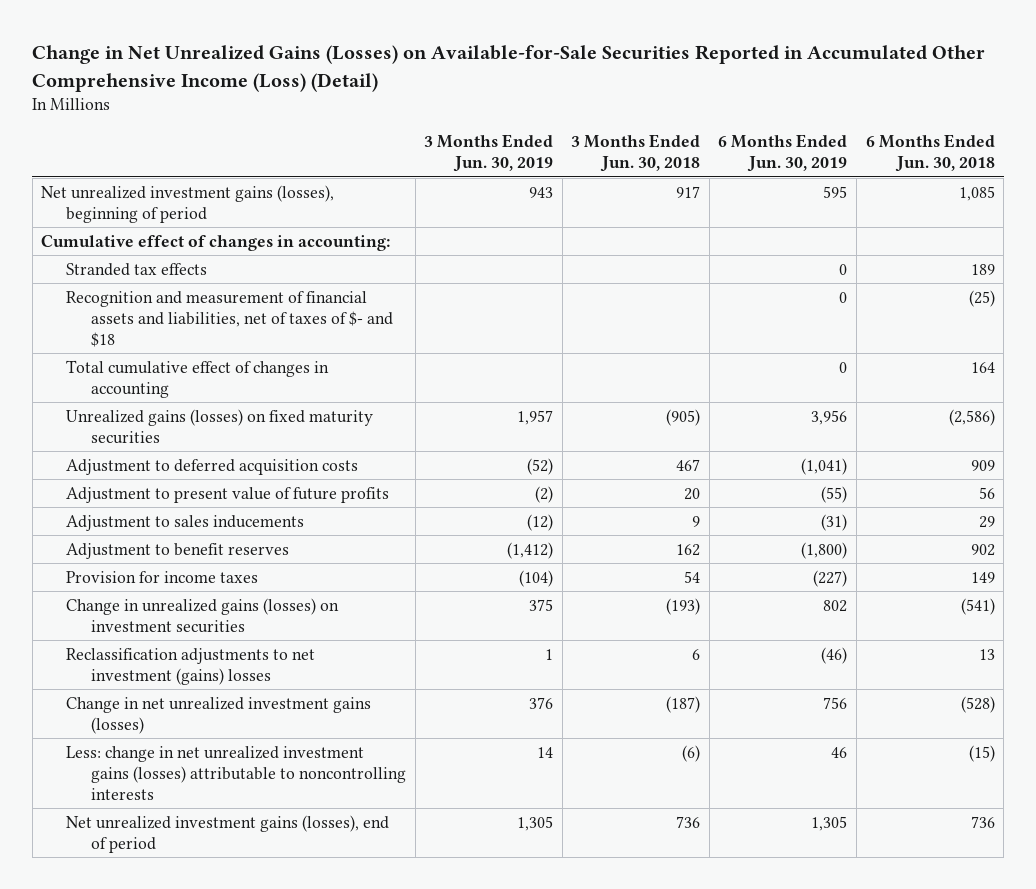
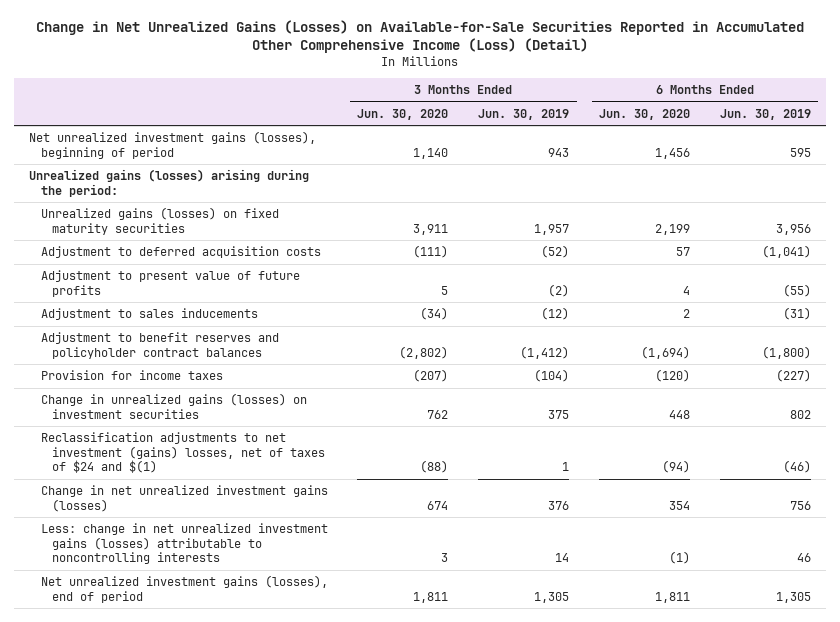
[571,134,701,173] 3 Months Ended Jun. 30, 2018 -> none
[865,134,995,173] 6 Months Ended Jun. 30, 2018 -> none
none -> [357,108,449,120] Jun. 30, 2020
none -> [599,108,691,120] Jun. 30, 2020
[41,234,391,251] Cumulative effect of changes in accounting: -> none
[66,262,208,276] Stranded tax effects -> none
[66,290,393,347] Recognition and measurement of financial assets and liabilities, net of taxes of $- and $18 -> none
[66,359,330,398] Total cumulative effect of changes in accounting -> none
none -> [28,169,309,197] Unrealized gains (losses) arising during the period:
[66,542,290,559] Adjustment to benefit reserves -> [40,332,279,359] Adjustment to benefit reserves and policyholder contract balances
[66,647,316,685] Reclassification adjustments to net investment (gains) losses -> [40,432,326,474] Reclassification adjustments to net investment (gains) losses, net of taxes of $24 and $(1)

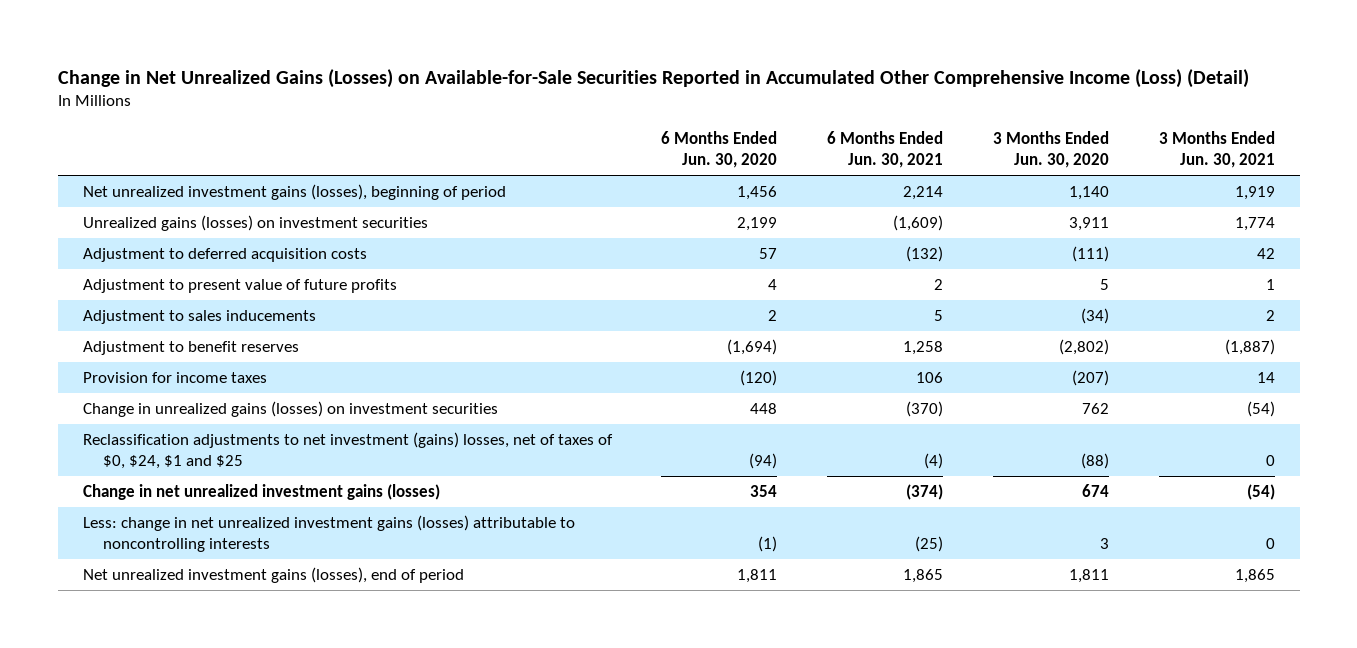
[478,108,570,120] Jun. 30, 2019 -> none
[720,108,812,120] Jun. 30, 2019 -> none
none -> [827,131,944,169] 6 Months Ended Jun. 30, 2021
none -> [1158,131,1275,169] 3 Months Ended Jun. 30, 2021
[28,169,309,197] Unrealized gains (losses) arising during the period: -> none
[40,207,279,235] Unrealized gains (losses) on fixed maturity securities -> [82,215,428,232] Unrealized gains (losses) on investment securities
[40,332,279,359] Adjustment to benefit reserves and policyholder contract balances -> [82,341,299,356] Adjustment to benefit reserves
[40,432,326,474] Reclassification adjustments to net investment (gains) losses, net of taxes of $24 and $(1) -> [82,432,613,469] Reclassification adjustments to net investment (gains) losses, net of taxes of $0, $24, $1 and $25

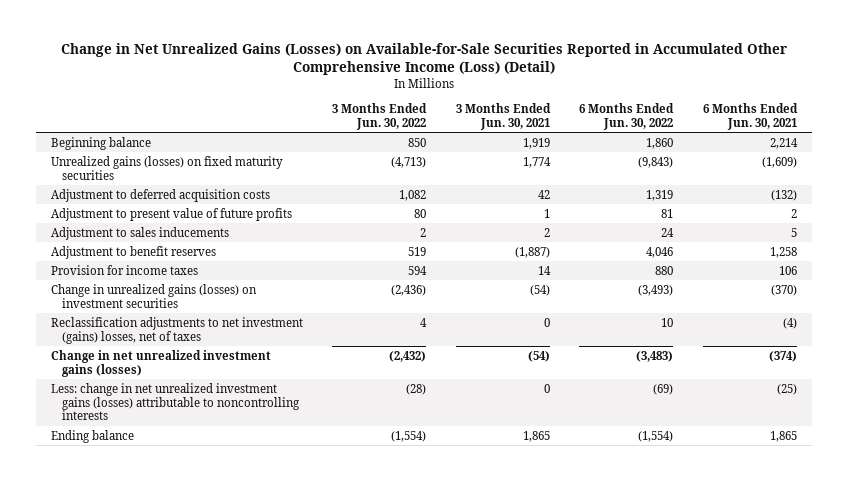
[661,131,778,169] 6 Months Ended Jun. 30, 2020 -> none
[993,131,1110,169] 3 Months Ended Jun. 30, 2020 -> none
none -> [332,103,428,130] 3 Months Ended Jun. 30, 2022
none -> [579,103,675,130] 6 Months Ended Jun. 30, 2022
[82,184,506,201] Net unrealized investment gains (losses), beginning of period -> [50,136,151,150] Beginning balance
[82,215,428,232] Unrealized gains (losses) on investment securities -> [50,155,283,180] Unrealized gains (losses) on fixed maturity securities
[82,432,613,469] Reclassification adjustments to net investment (gains) losses, net of taxes of $0, $24, $1 and $25 -> [50,316,303,344] Reclassification adjustments to net investment (gains) losses, net of taxes
[82,567,464,584] Net unrealized investment gains (losses), end of period -> [50,429,134,443] Ending balance

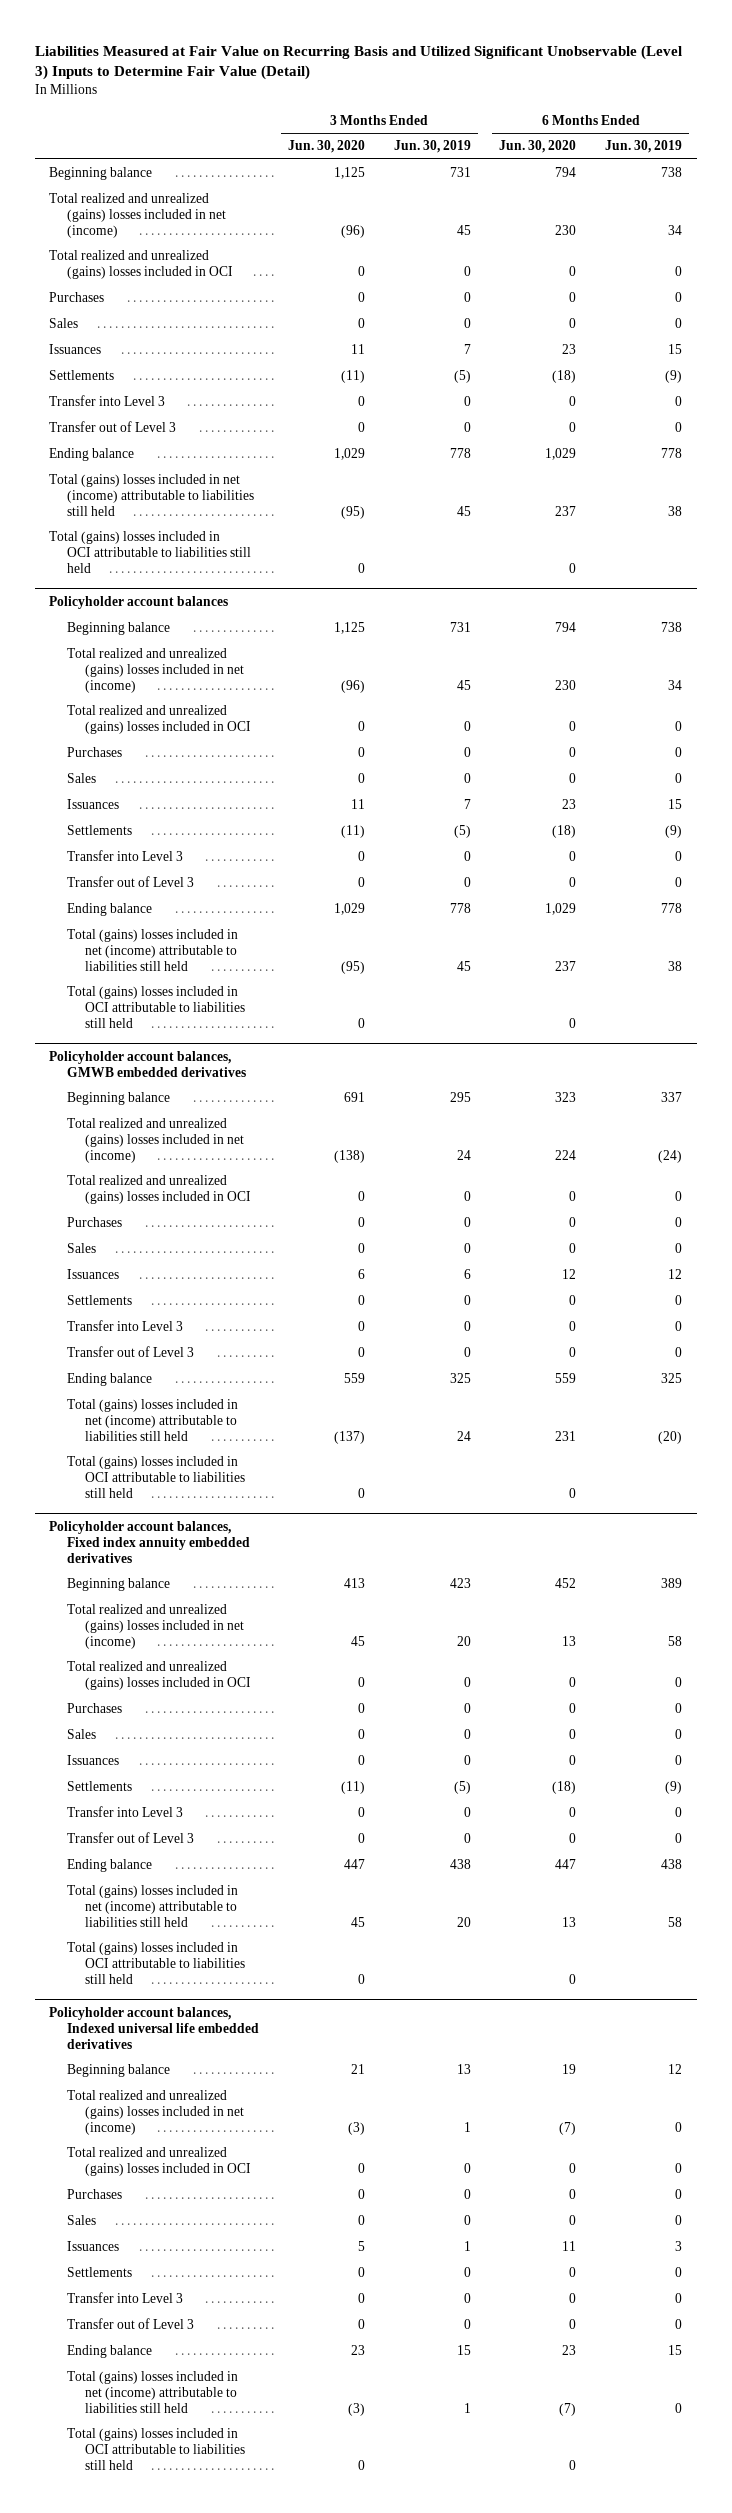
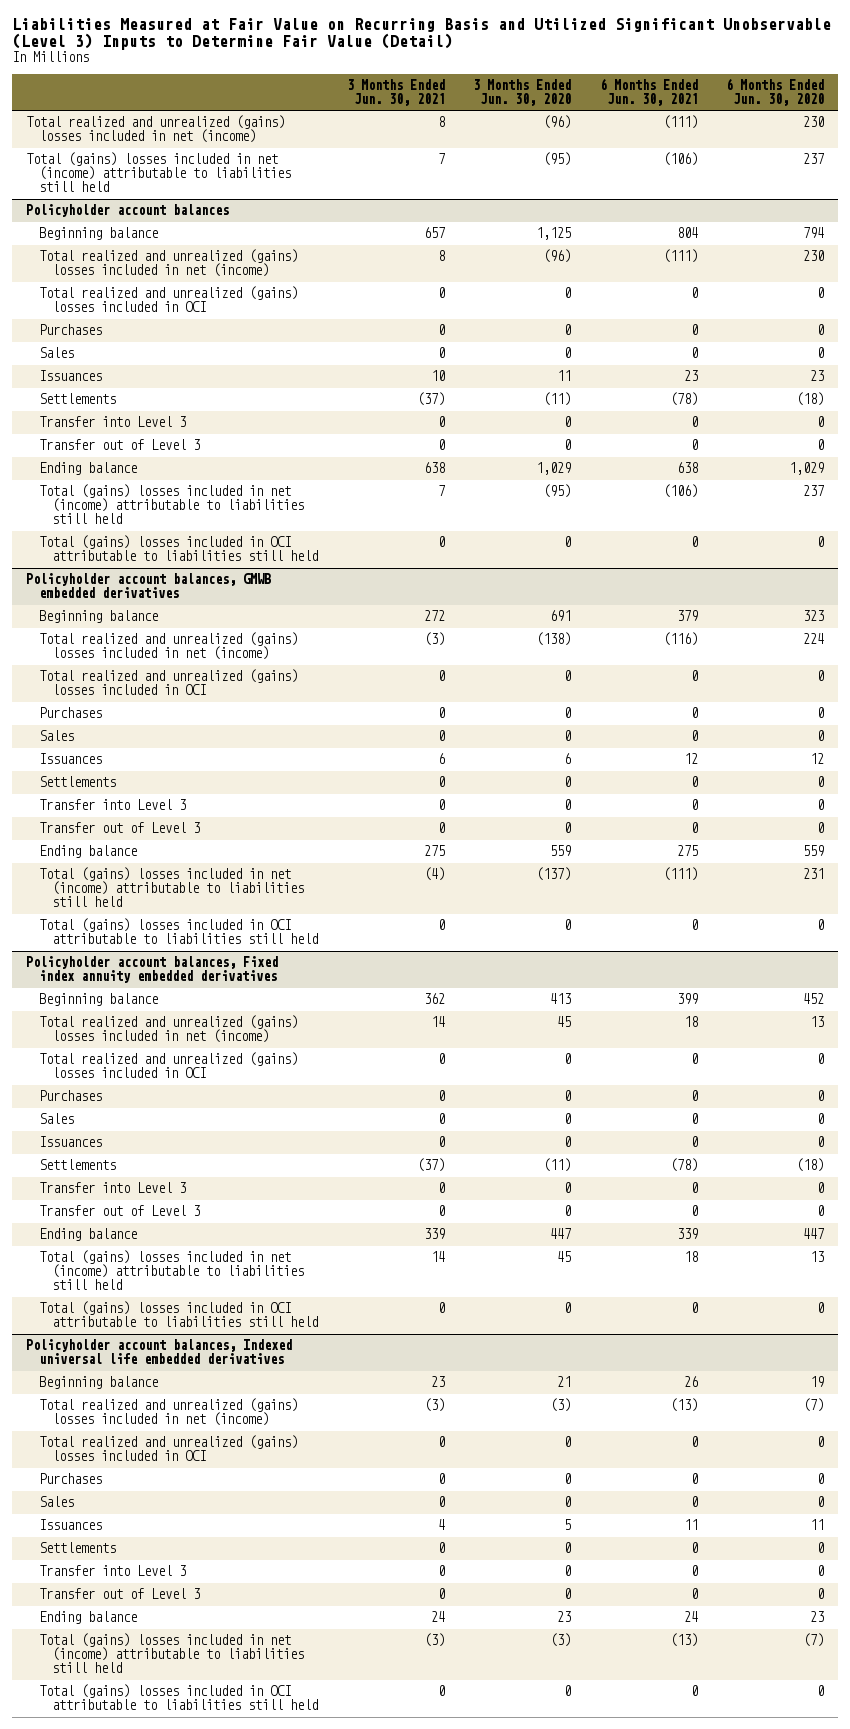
[393,140,471,154] Jun. 30, 2019 -> none
[605,140,683,154] Jun. 30, 2019 -> none
none -> [346,78,445,106] 3 Months Ended Jun. 30, 2021
none -> [599,77,698,106] 6 Months Ended Jun. 30, 2021
[49,167,153,181] Beginning balance -> none
[49,250,234,279] Total realized and unrealized (gains) losses included in OCI -> none
[49,292,105,303] Purchases -> none
[49,318,79,329] Sales -> none
[49,344,102,355] Issuances -> none
[49,370,115,381] Settlements -> none
[49,395,166,407] Transfer into Level 3 -> none
[49,421,177,433] Transfer out of Level 3 -> none
[49,448,135,462] Ending balance -> none
[49,531,252,573] Total (gains) losses included in OCI attributable to liabilities still held -> none

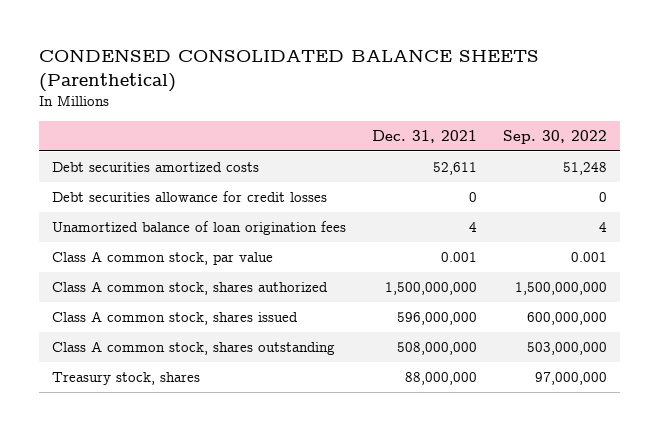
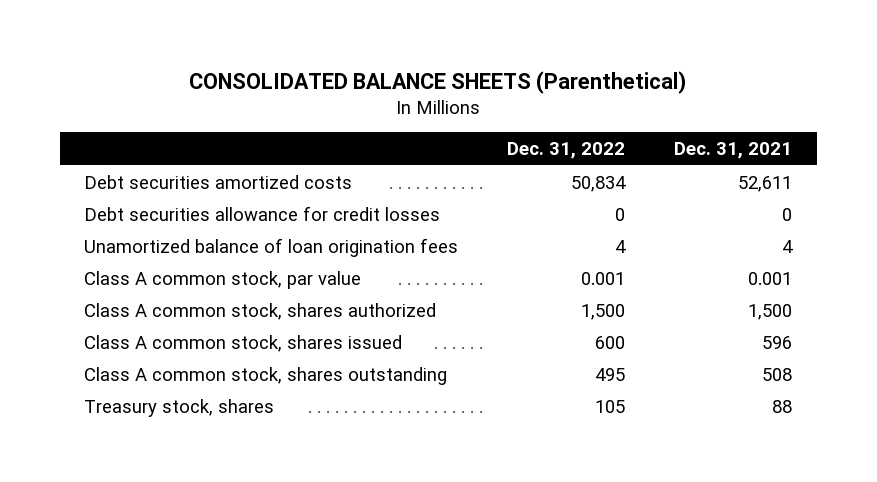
[38,49,539,92] CONDENSED CONSOLIDATED BALANCE SHEETS (Parenthetical) -> [189,70,687,94] CONSOLIDATED BALANCE SHEETS (Parenthetical)
[503,130,608,145] Sep. 30, 2022 -> none
none -> [507,142,626,160] Dec. 31, 2022
[384,281,477,295] 1,500,000,000 -> [748,303,793,320] 1,500
[396,311,477,325] 596,000,000 -> [762,335,793,349] 596
[396,341,477,355] 508,000,000 -> [762,367,793,381] 508
[404,371,477,385] 88,000,000 -> [772,399,793,413] 88

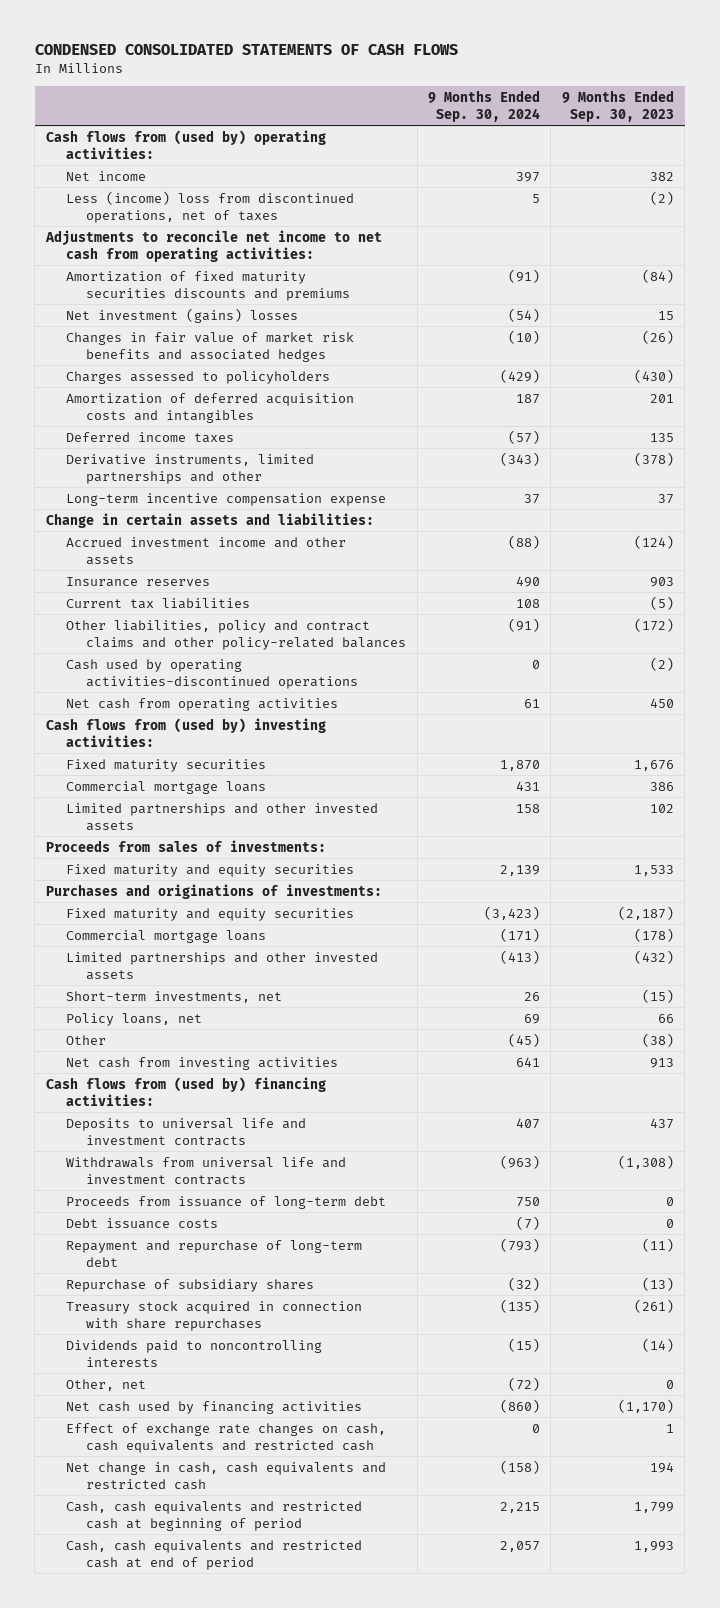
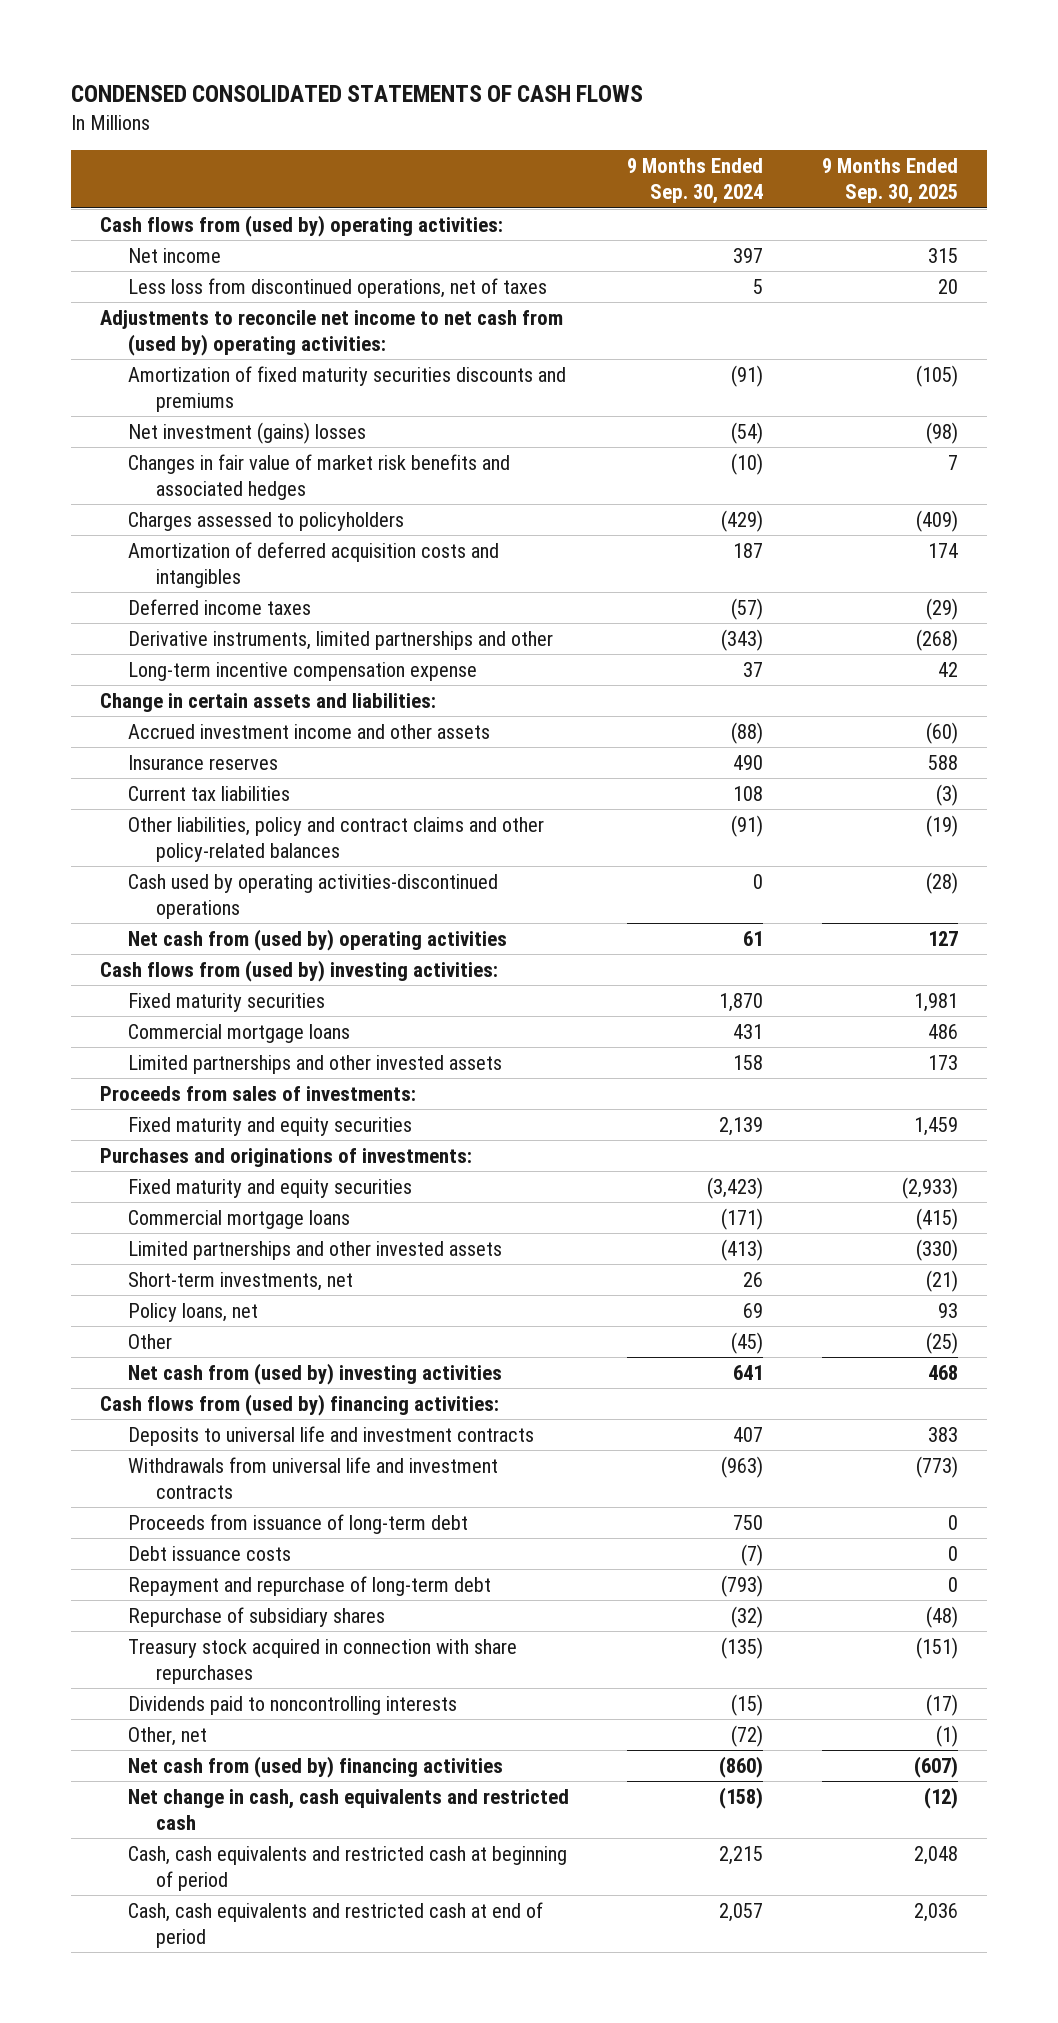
[561,89,674,122] 9 Months Ended Sep. 30, 2023 -> none
none -> [821,158,958,205] 9 Months Ended Sep. 30, 2025
[66,190,355,223] Less (income) loss from discontinued operations, net of taxes -> [127,277,547,298] Less loss from discontinued operations, net of taxes
[44,229,382,262] Adjustments to reconcile net income to net cash from operating activities: -> [100,309,564,356] Adjustments to reconcile net income to net cash from (used by) operating activities:
[66,697,339,711] Net cash from operating activities -> [127,928,507,951] Net cash from (used by) operating activities
[66,1056,339,1070] Net cash from investing activities -> [127,1362,502,1385] Net cash from (used by) investing activities
[66,1422,387,1453] Effect of exchange rate changes on cash, cash equivalents and restricted cash -> none
[66,1400,363,1414] Net cash used by financing activities -> [127,1755,503,1778] Net cash from (used by) financing activities

